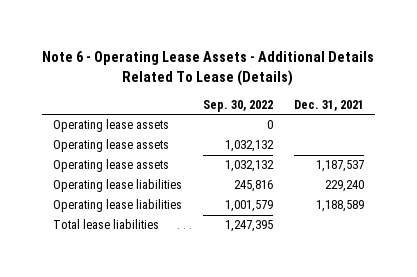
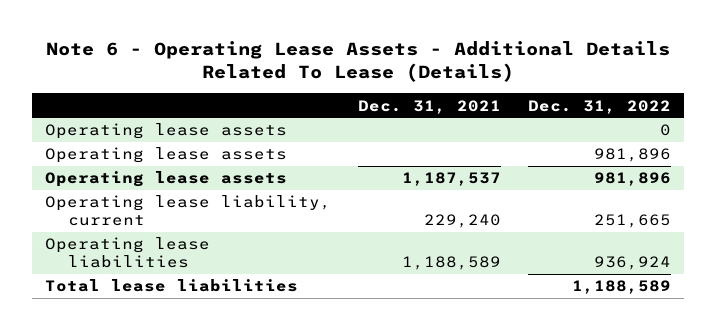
[202,99,273,112] Sep. 30, 2022 -> none
none -> [527,99,671,114] Dec. 31, 2022
[52,179,182,193] Operating lease liabilities -> [45,195,332,227] Operating lease liability, current

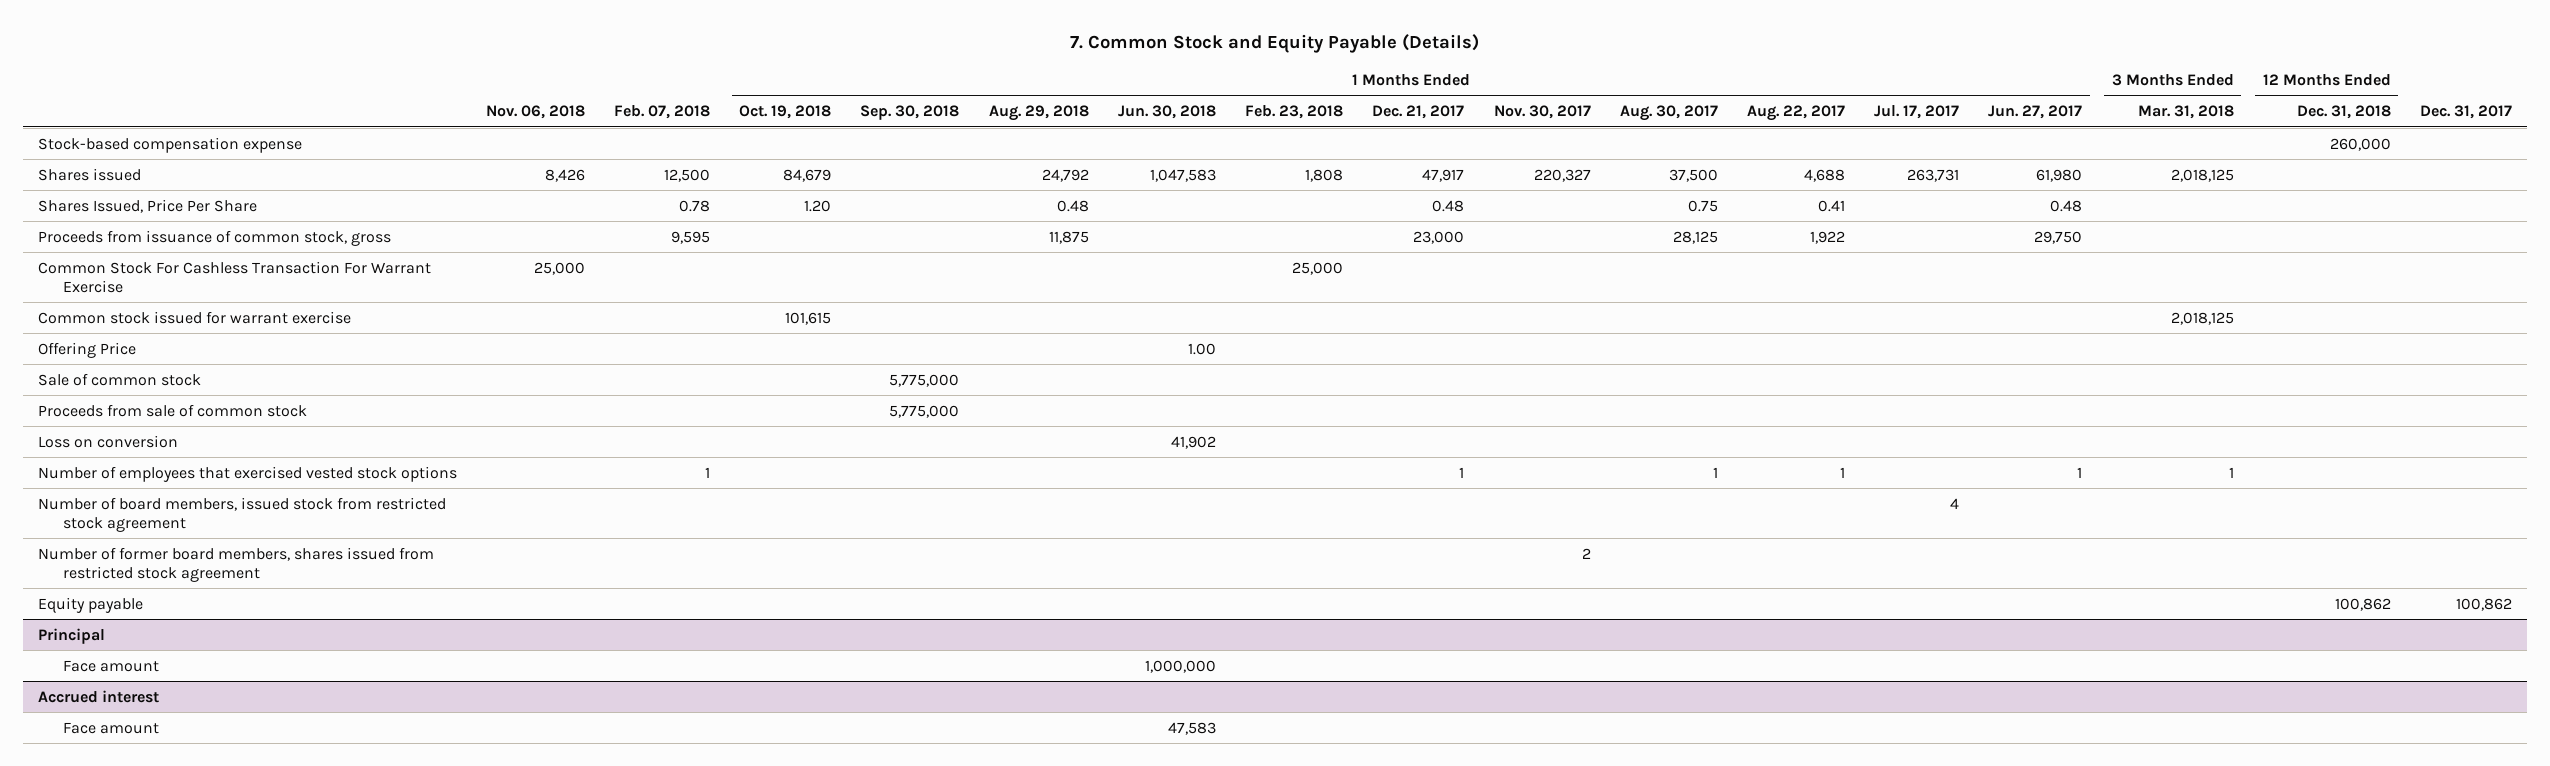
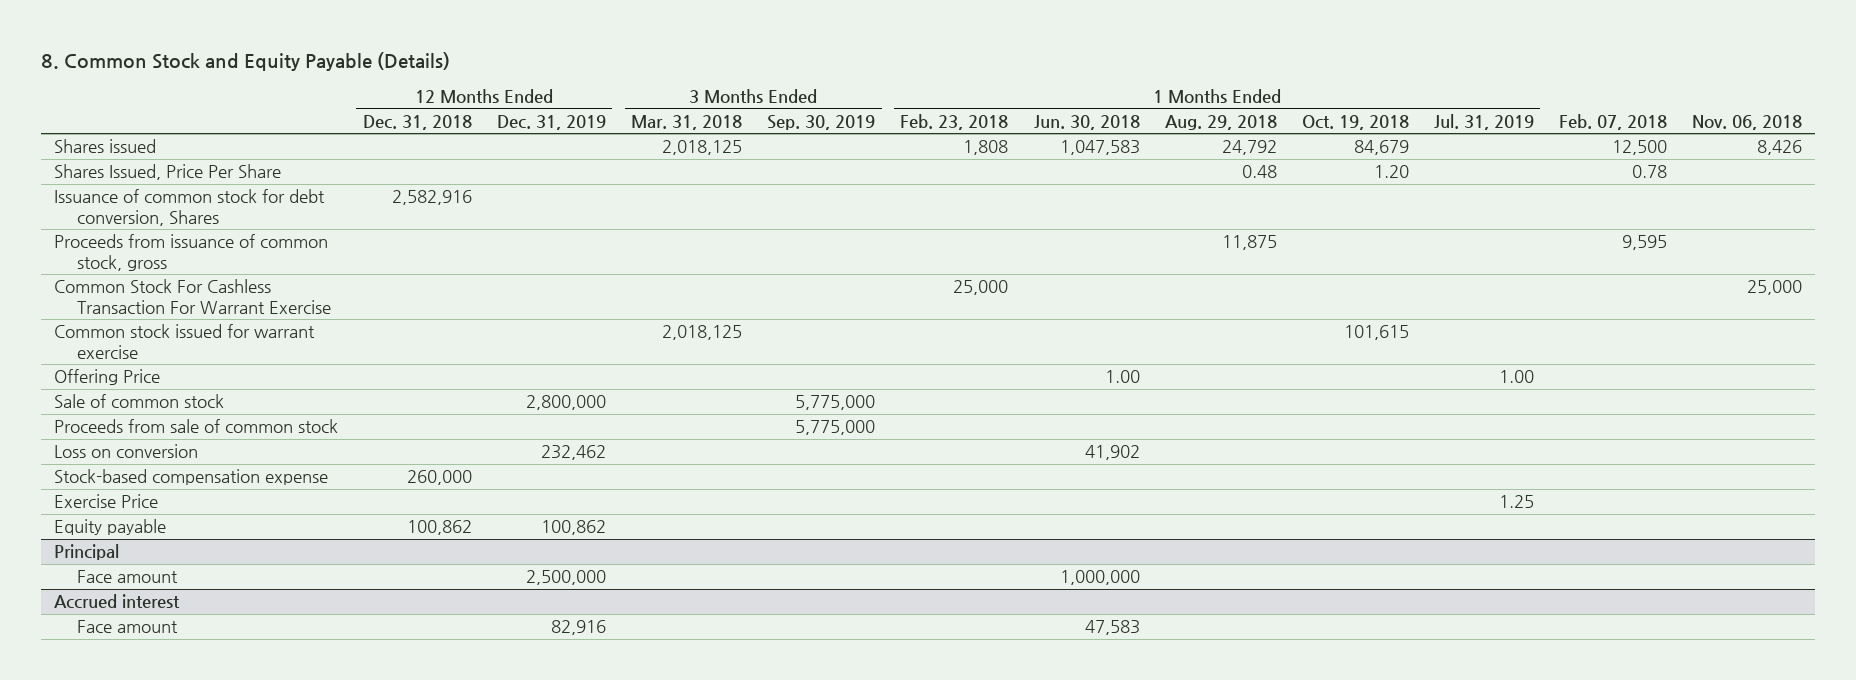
[1069,33,1479,53] 7. Common Stock and Equity Payable (Details) -> [41,51,451,71] 8. Common Stock and Equity Payable (Details)
[860,104,960,120] Sep. 30, 2018 -> none
[1372,104,1465,119] Dec. 21, 2017 -> none
[1493,104,1591,119] Nov. 30, 2017 -> none
[1619,104,1718,121] Aug. 30, 2017 -> none
[1746,104,1845,121] Aug. 22, 2017 -> none
[1874,104,1960,119] Jul. 17, 2017 -> none
[1988,104,2083,119] Jun. 27, 2017 -> none
[2419,104,2512,119] Dec. 31, 2017 -> none
none -> [496,114,606,130] Dec. 31, 2019
none -> [767,114,876,130] Sep. 30, 2019
none -> [1434,113,1535,130] Jul. 31, 2019
none -> [53,189,325,226] Issuance of common stock for debt conversion, Shares
[37,465,457,482] Number of employees that exercised vested stock options -> none
[37,496,446,532] Number of board members, issued stock from restricted stock agreement -> none
[37,546,434,582] Number of former board members, shares issued from restricted stock agreement -> none
[37,136,302,153] Stock-based compensation expense -> [53,469,328,486] Stock-based compensation expense
none -> [53,494,158,509] Exercise Price

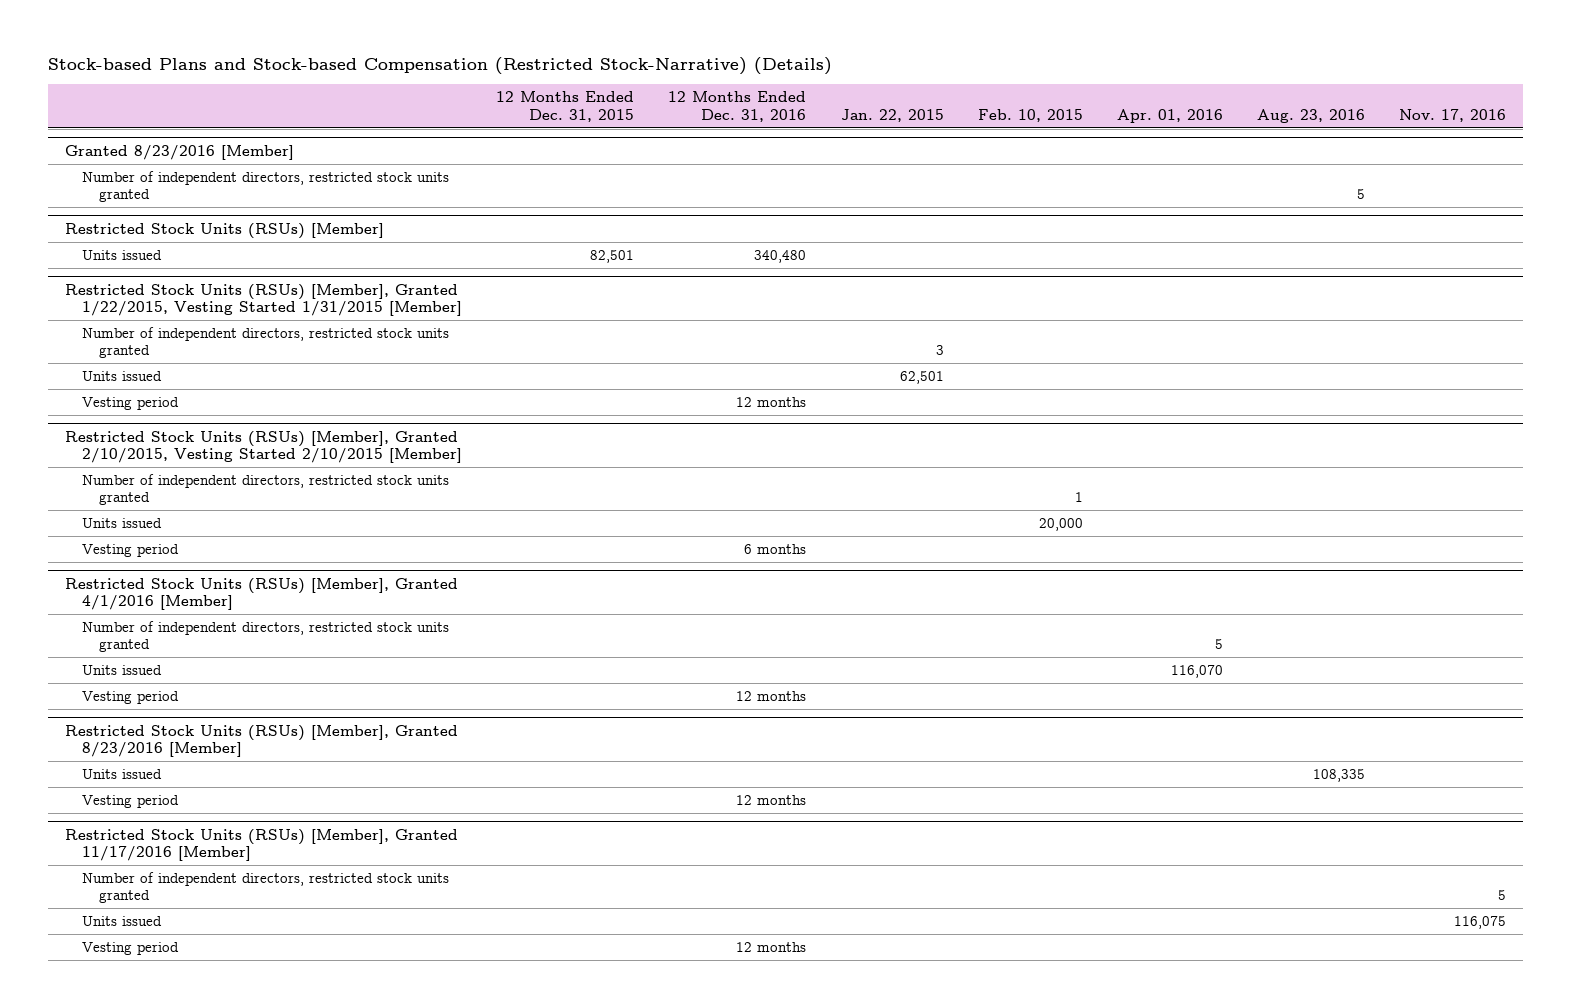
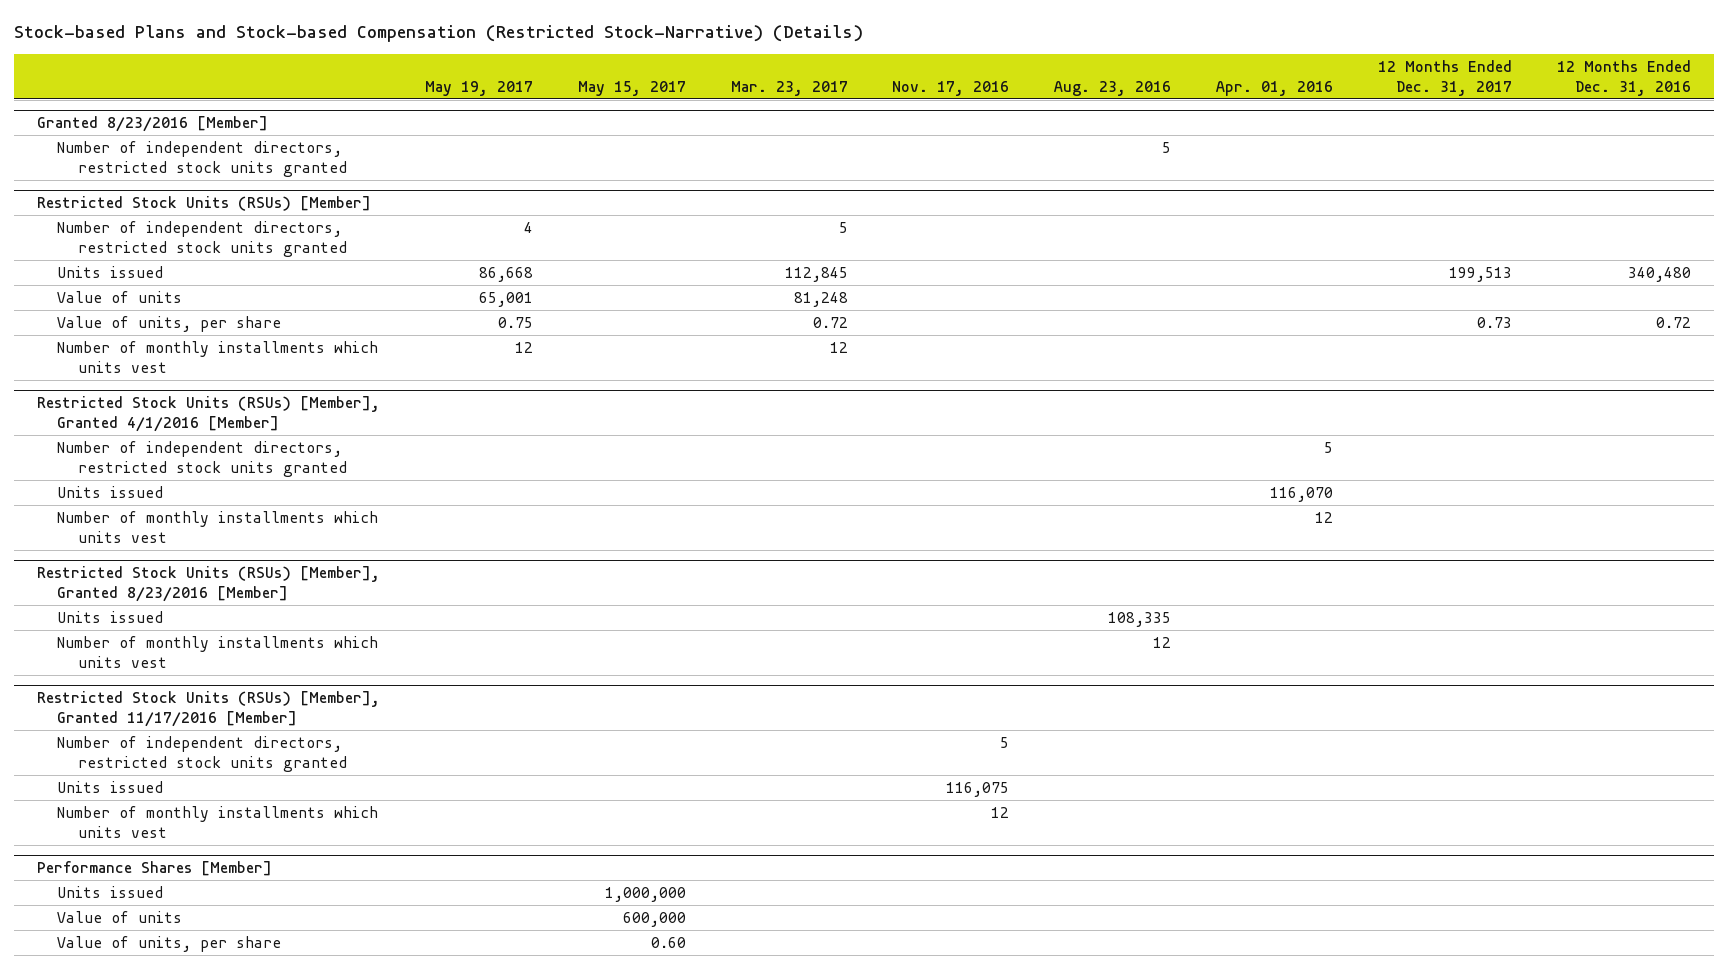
[496,91,635,122] 12 Months Ended Dec. 31, 2015 -> none
[840,108,944,122] Jan. 22, 2015 -> none
[977,108,1083,122] Feb. 10, 2015 -> none
none -> [424,80,533,96] May 19, 2017
none -> [577,80,686,96] May 15, 2017
none -> [730,80,848,96] Mar. 23, 2017
none -> [1378,59,1513,96] 12 Months Ended Dec. 31, 2017
none -> [57,220,347,257] Number of independent directors, restricted stock units granted
[64,283,463,317] Restricted Stock Units (RSUs) [Member], Granted 1/22/2015, Vesting Started 1/31/2015 [Member] -> none
[82,326,450,359] Number of independent directors, restricted stock units granted -> none
[82,370,163,381] Units issued -> none
[82,396,180,410] Vesting period -> none
[64,430,463,464] Restricted Stock Units (RSUs) [Member], Granted 2/10/2015, Vesting Started 2/10/2015 [Member] -> none
[82,473,450,506] Number of independent directors, restricted stock units granted -> none
[82,517,163,528] Units issued -> none
[82,543,180,557] Vesting period -> none
none -> [57,290,183,303] Value of units
none -> [57,315,282,332] Value of units, per share
none -> [57,340,379,373] Number of monthly installments which units vest
[82,690,180,704] Vesting period -> none
none -> [57,510,379,543] Number of monthly installments which units vest
[82,794,180,808] Vesting period -> none
none -> [57,635,379,668] Number of monthly installments which units vest
[82,941,180,955] Vesting period -> none
none -> [57,805,379,838] Number of monthly installments which units vest
none -> [36,860,272,876] Performance Shares [Member]
none -> [57,885,164,898] Units issued
none -> [57,910,183,923] Value of units
none -> [57,935,282,952] Value of units, per share

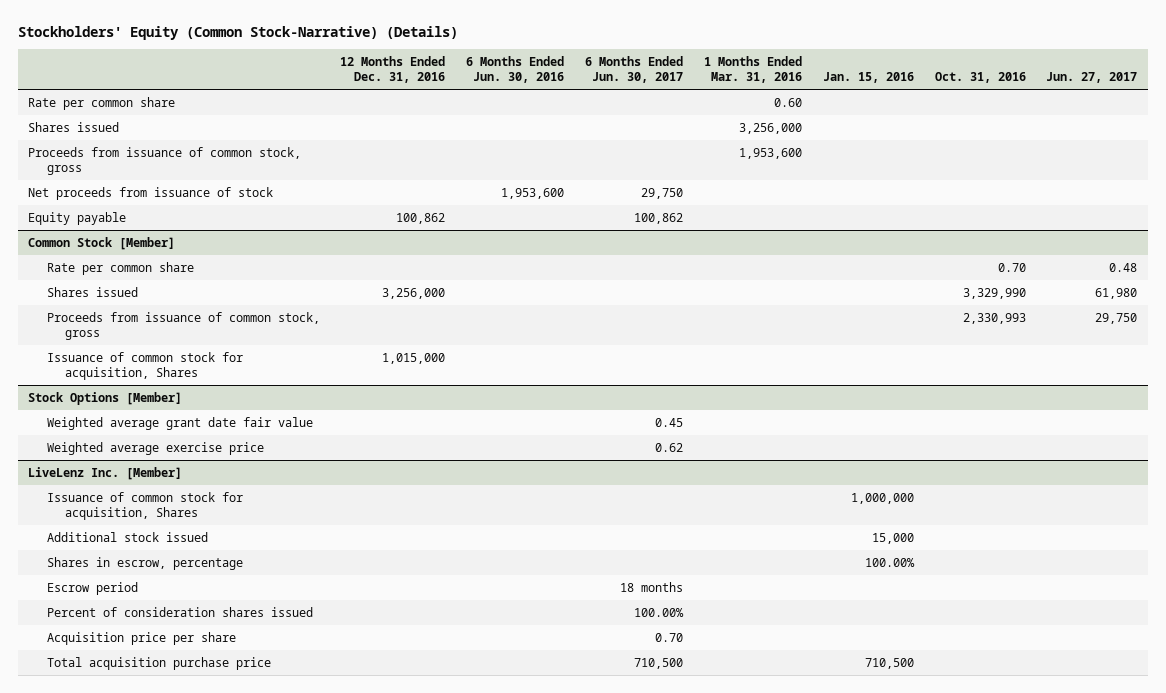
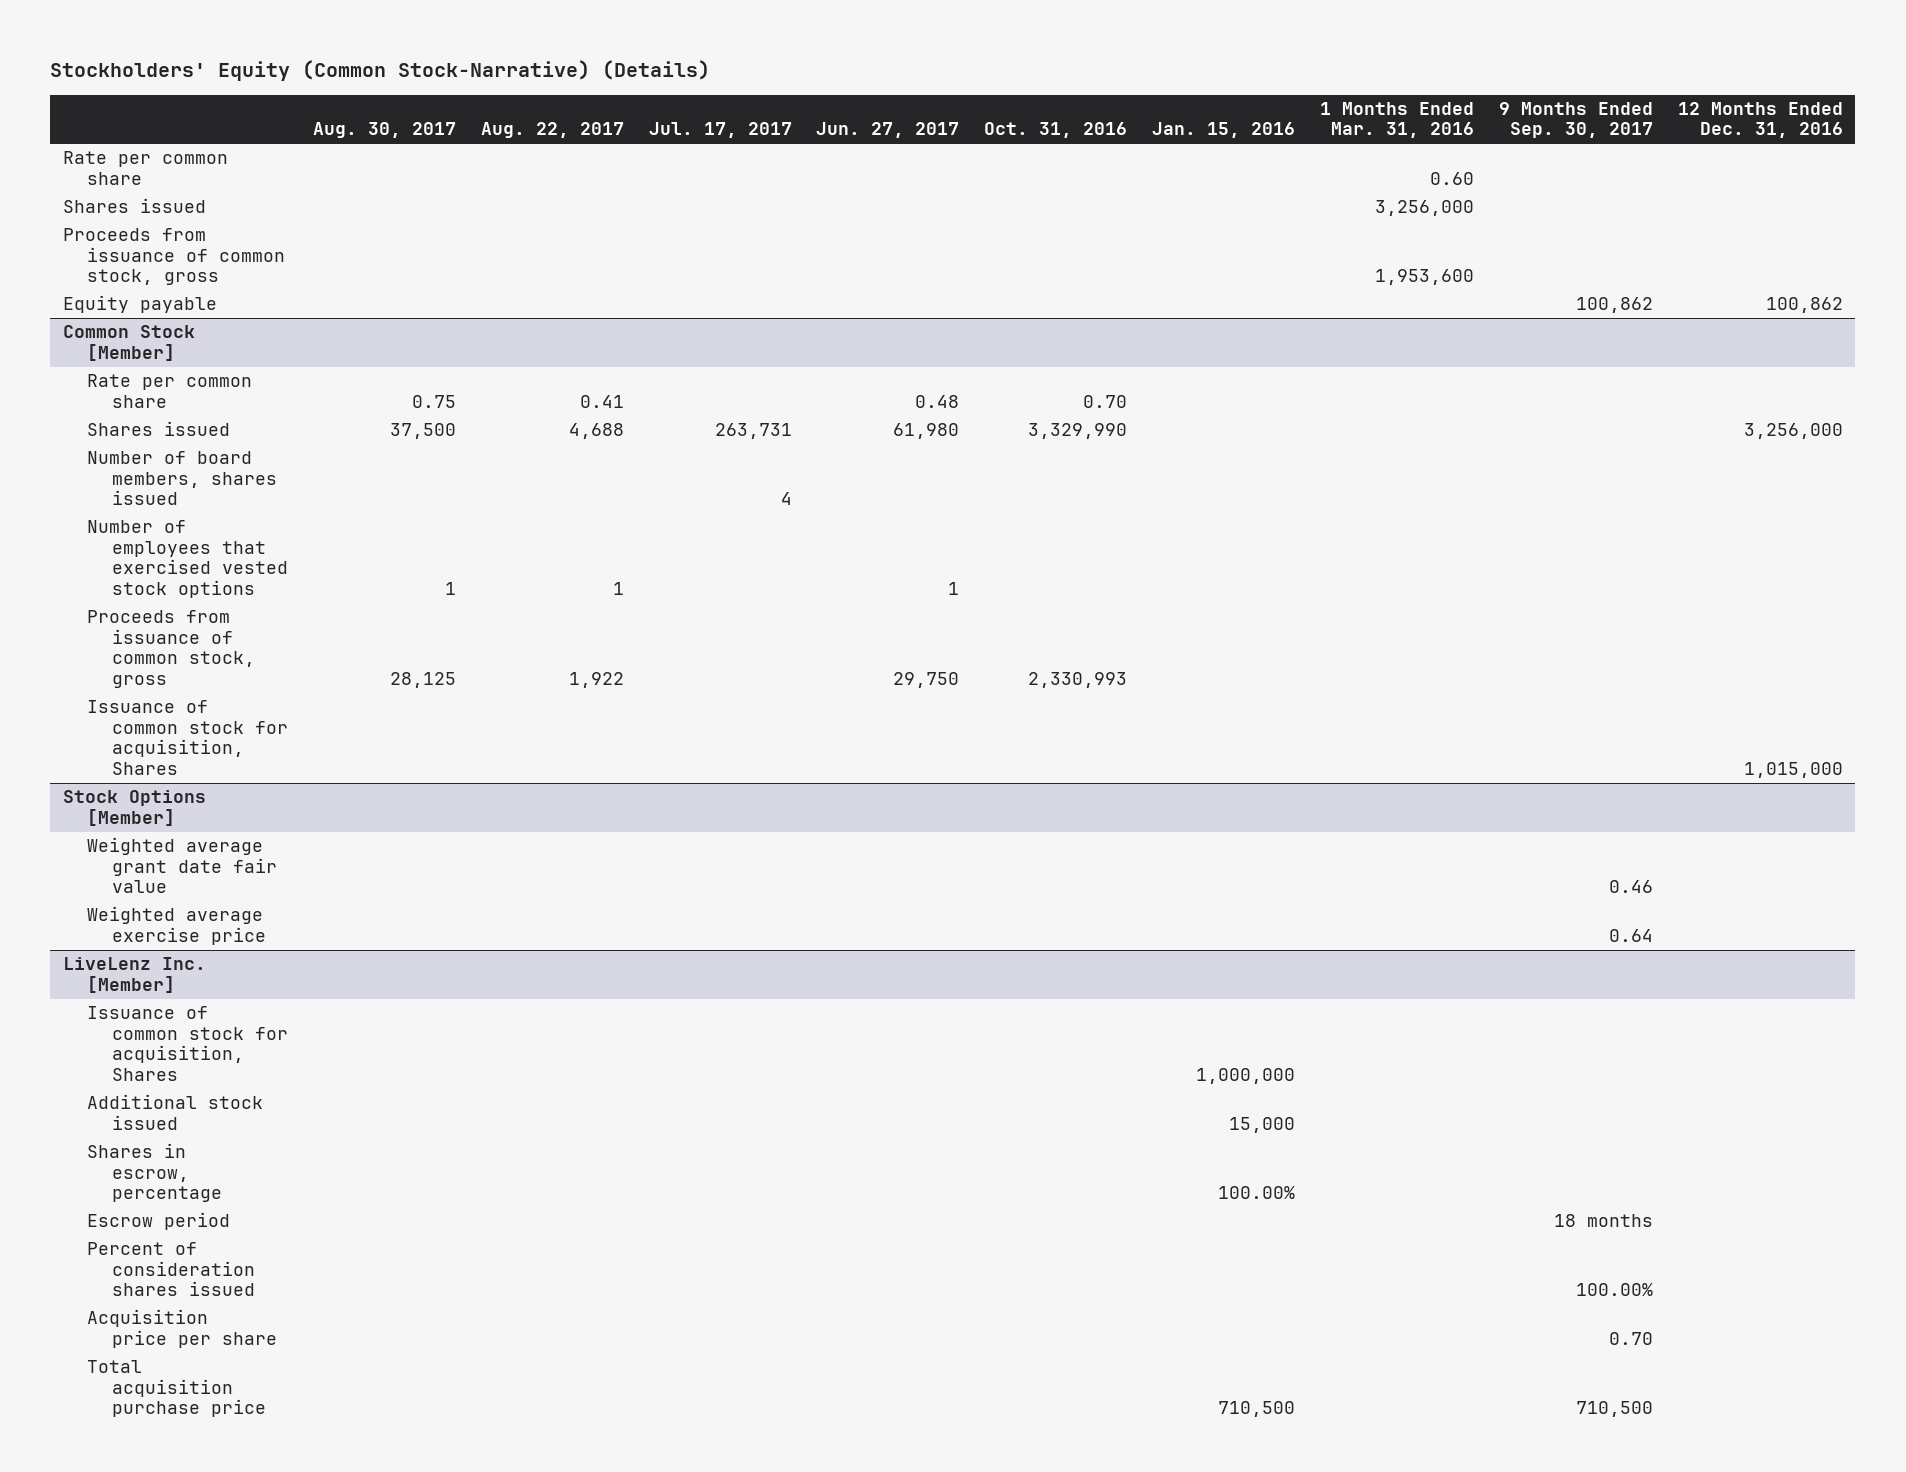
[466,55,565,84] 6 Months Ended Jun. 30, 2016 -> none
[585,55,684,84] 6 Months Ended Jun. 30, 2017 -> none
none -> [312,122,456,139] Aug. 30, 2017
none -> [480,122,624,139] Aug. 22, 2017
none -> [648,122,792,139] Jul. 17, 2017
none -> [1498,101,1653,139] 9 Months Ended Sep. 30, 2017
[28,186,274,200] Net proceeds from issuance of stock -> none
none -> [87,451,278,506] Number of board members, shares issued
none -> [87,520,289,598] Number of employees that exercised vested stock options

